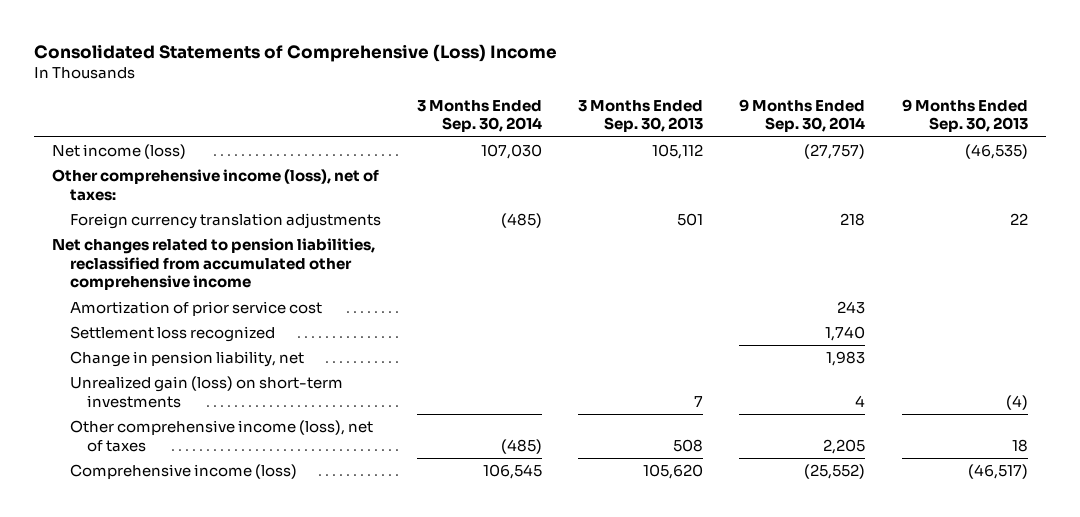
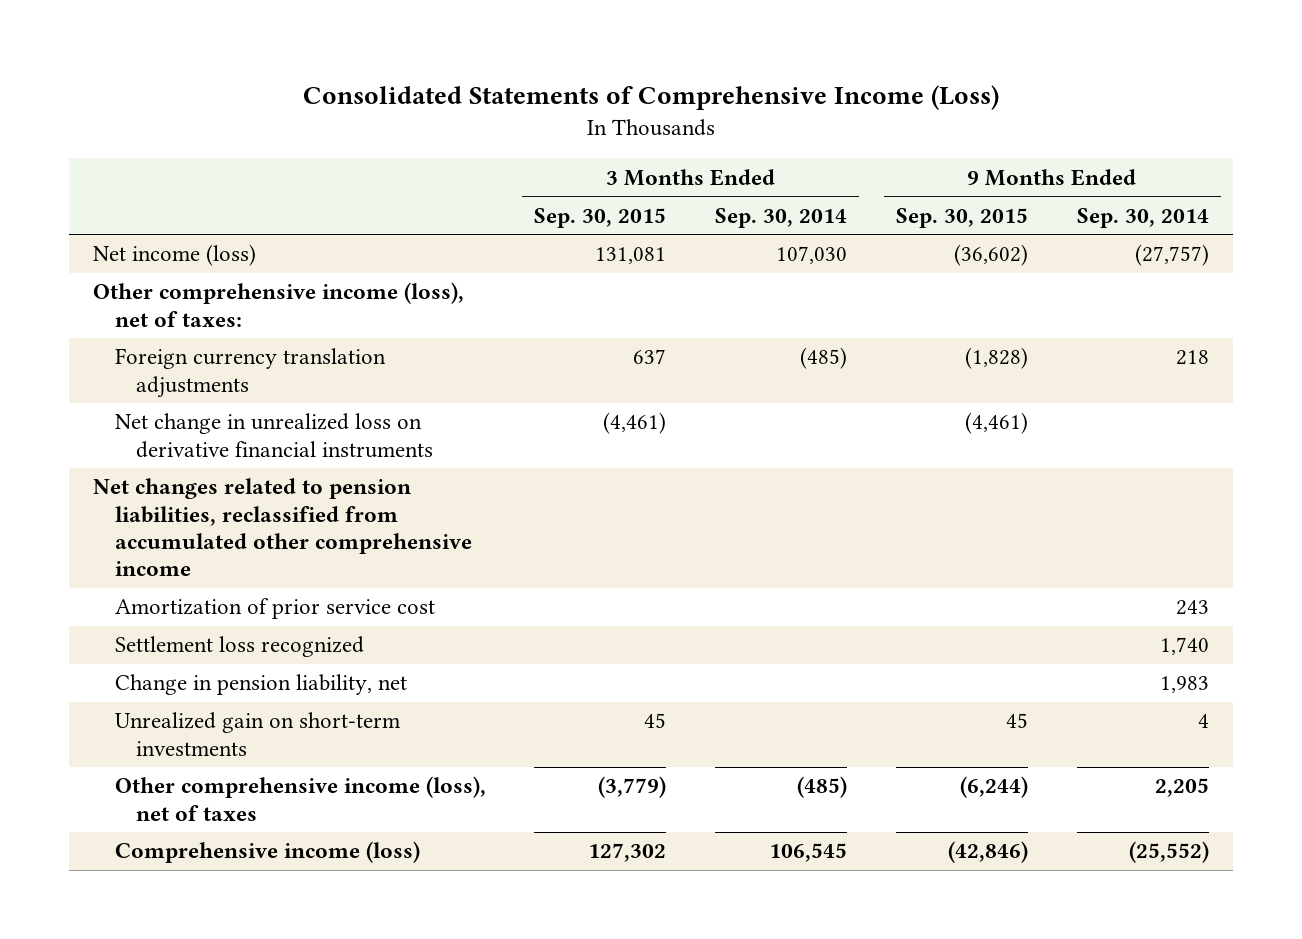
[34,43,558,62] Consolidated Statements of Comprehensive (Loss) Income -> [302,85,999,111] Consolidated Statements of Comprehensive Income (Loss)
[578,99,704,133] 3 Months Ended Sep. 30, 2013 -> none
[901,98,1028,133] 9 Months Ended Sep. 30, 2013 -> none
none -> [534,207,667,228] Sep. 30, 2015
none -> [895,207,1028,228] Sep. 30, 2015
none -> [114,413,434,458] Net change in unrealized loss on derivative financial instruments
[69,376,343,408] Unrealized gain (loss) on short-term investments -> [114,712,400,756] Unrealized gain on short-term investments

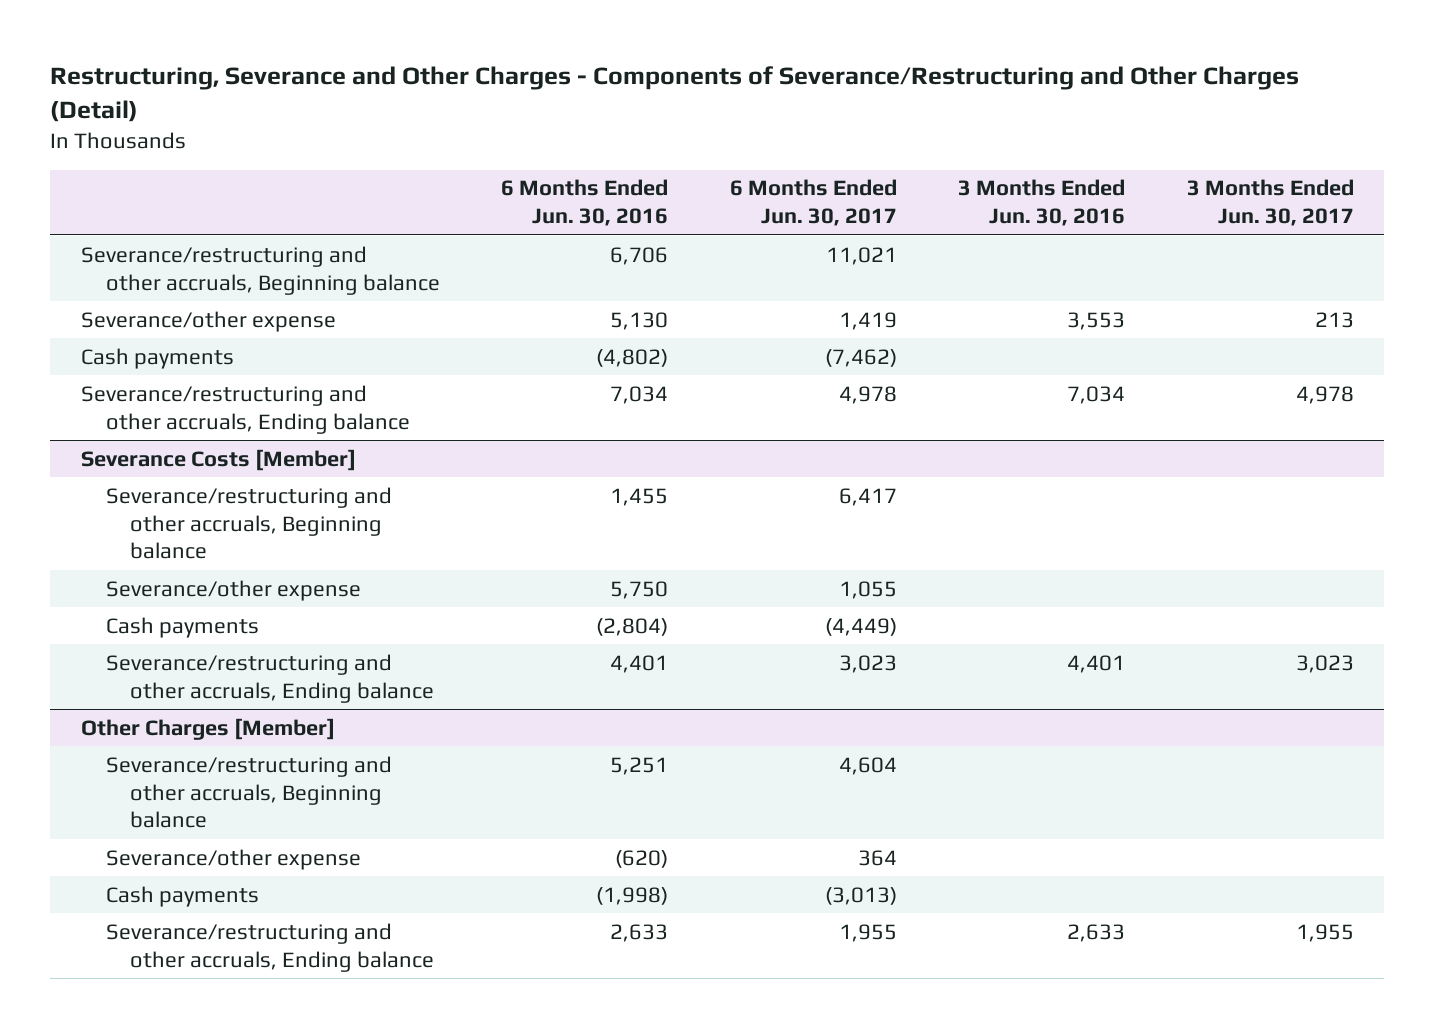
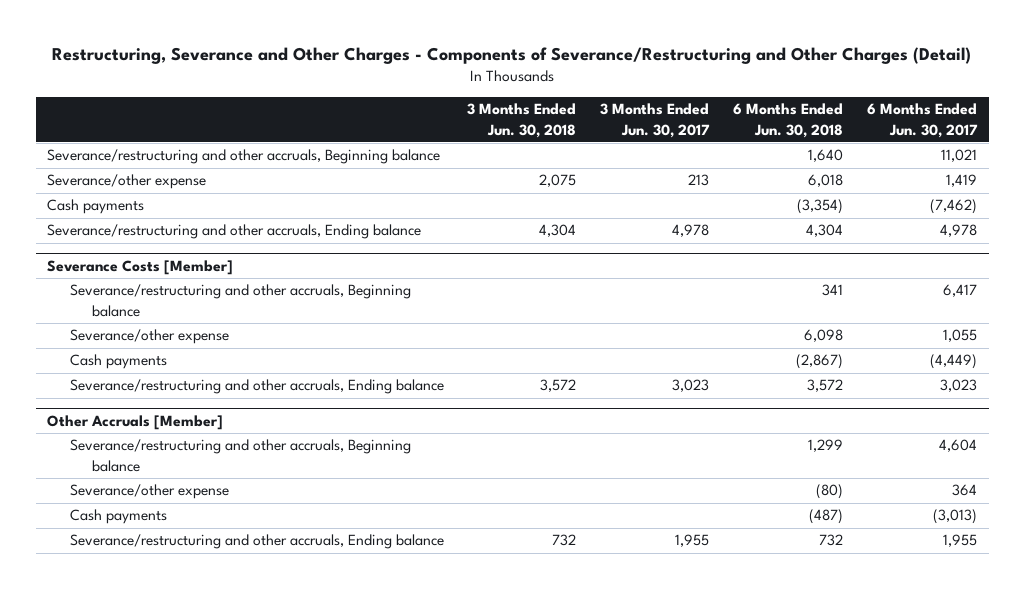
[501,179,669,227] 6 Months Ended Jun. 30, 2016 -> none
[958,179,1126,227] 3 Months Ended Jun. 30, 2016 -> none
none -> [467,103,577,138] 3 Months Ended Jun. 30, 2018
none -> [733,103,844,138] 6 Months Ended Jun. 30, 2018
[80,717,335,740] Other Charges [Member] -> [47,414,224,430] Other Accruals [Member]

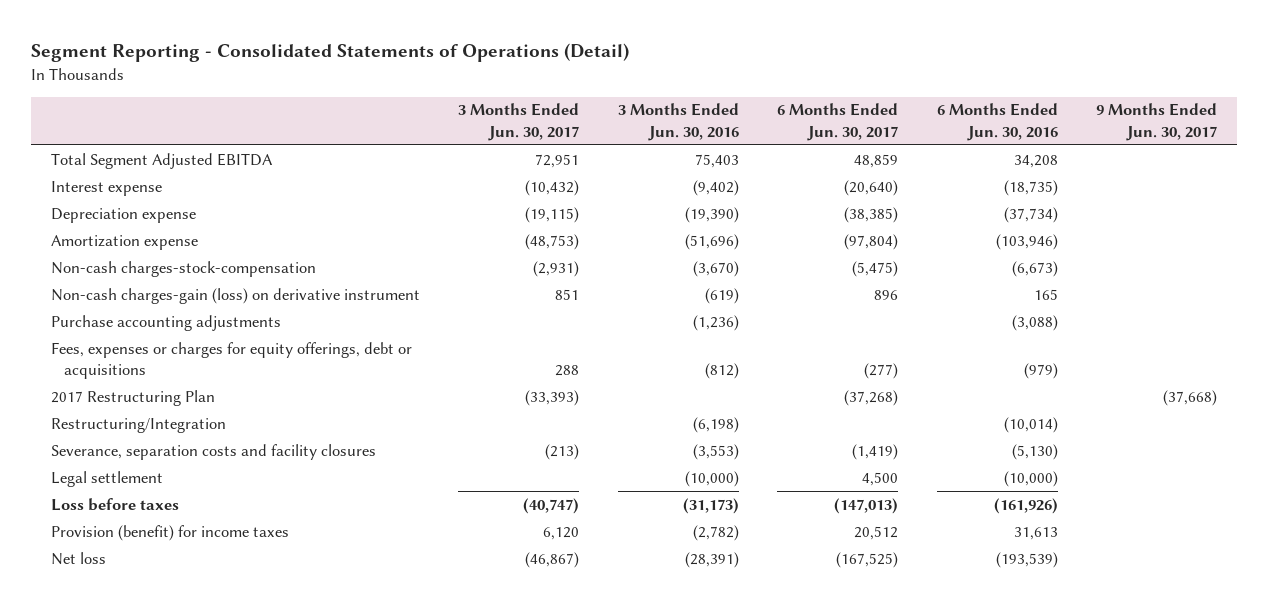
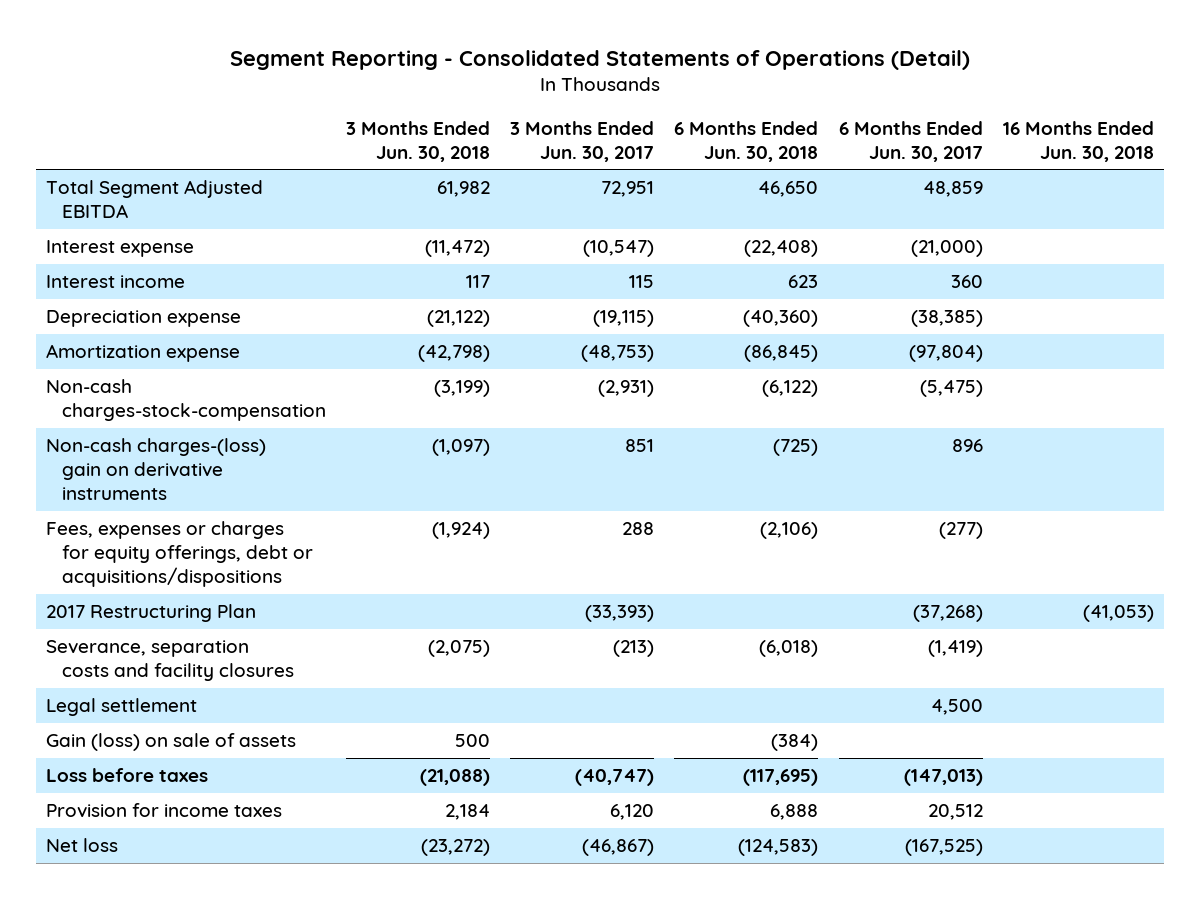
[617,103,739,141] 3 Months Ended Jun. 30, 2016 -> none
[936,103,1058,141] 6 Months Ended Jun. 30, 2016 -> none
[1096,103,1218,141] 9 Months Ended Jun. 30, 2017 -> none
none -> [345,120,490,162] 3 Months Ended Jun. 30, 2018
none -> [674,120,819,162] 6 Months Ended Jun. 30, 2018
none -> [1002,120,1154,162] 16 Months Ended Jun. 30, 2018
[525,179,580,196] (10,432) -> [583,240,655,258] (10,547)
[844,179,899,196] (20,640) -> [910,240,983,258] (21,000)
none -> [45,275,185,289] Interest income
[50,314,281,331] Purchase accounting adjustments -> none
[50,287,420,304] Non-cash charges-gain (loss) on derivative instrument -> [45,438,266,501] Non-cash charges-(loss) gain on derivative instruments
[50,341,412,380] Fees, expenses or charges for equity offerings, debt or acquisitions -> [45,521,313,588] Fees, expenses or charges for equity offerings, debt or acquisitions/dispositions
[50,417,226,433] Restructuring/Integration -> none
none -> [45,733,296,752] Gain (loss) on sale of assets
[50,524,289,541] Provision (benefit) for income taxes -> [45,803,282,819] Provision for income taxes

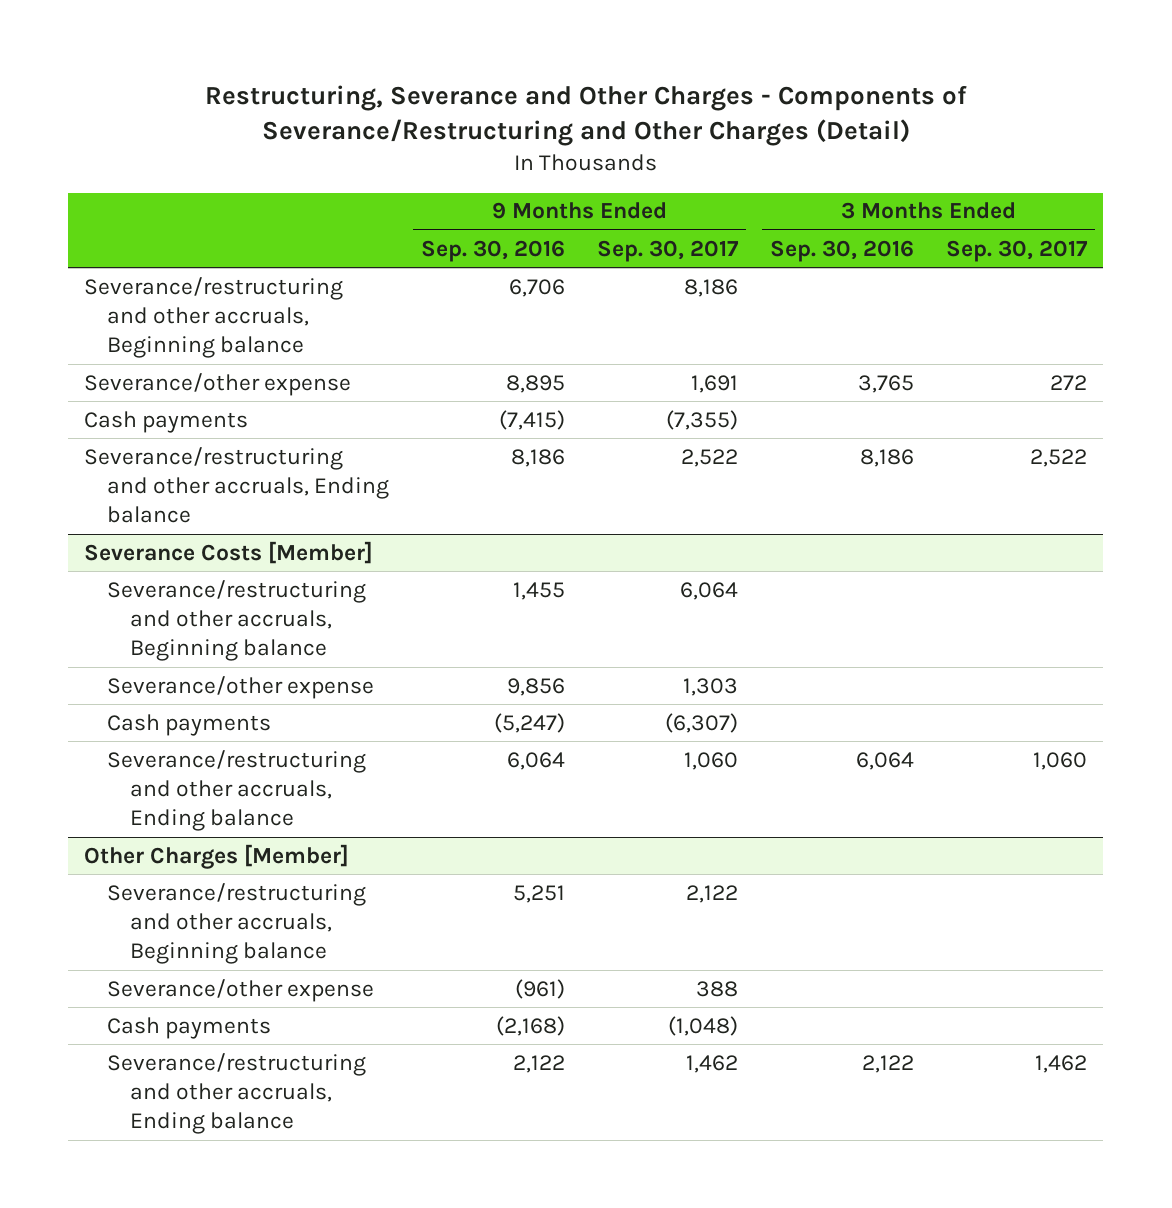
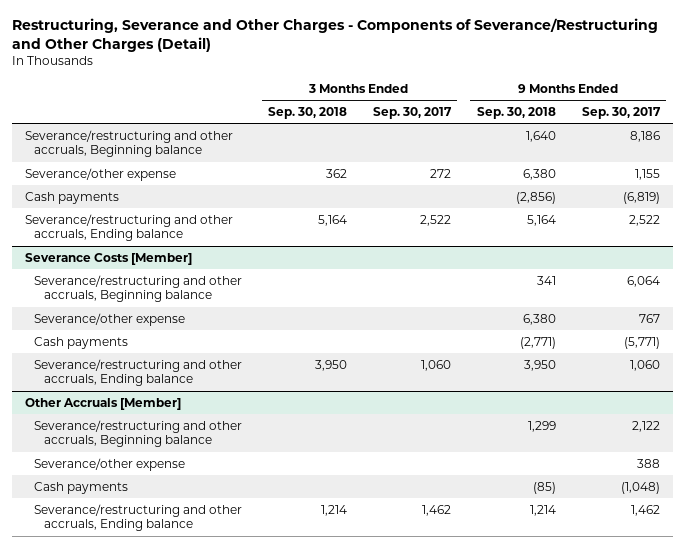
[421,239,566,262] Sep. 30, 2016 -> none
[770,239,915,262] Sep. 30, 2016 -> none
none -> [268,107,348,120] Sep. 30, 2018
none -> [476,107,556,120] Sep. 30, 2018
[691,374,739,393] 1,691 -> [634,168,660,180] 1,155
[666,409,739,430] (7,355) -> [622,191,660,204] (6,819)
[683,677,739,696] 1,303 -> [638,313,660,323] 767
[665,712,739,733] (6,307) -> [623,336,660,349] (5,771)
[84,843,350,869] Other Charges [Member] -> [24,397,181,410] Other Accruals [Member]

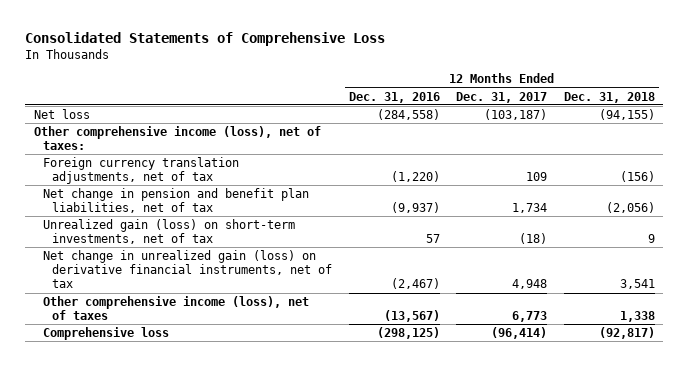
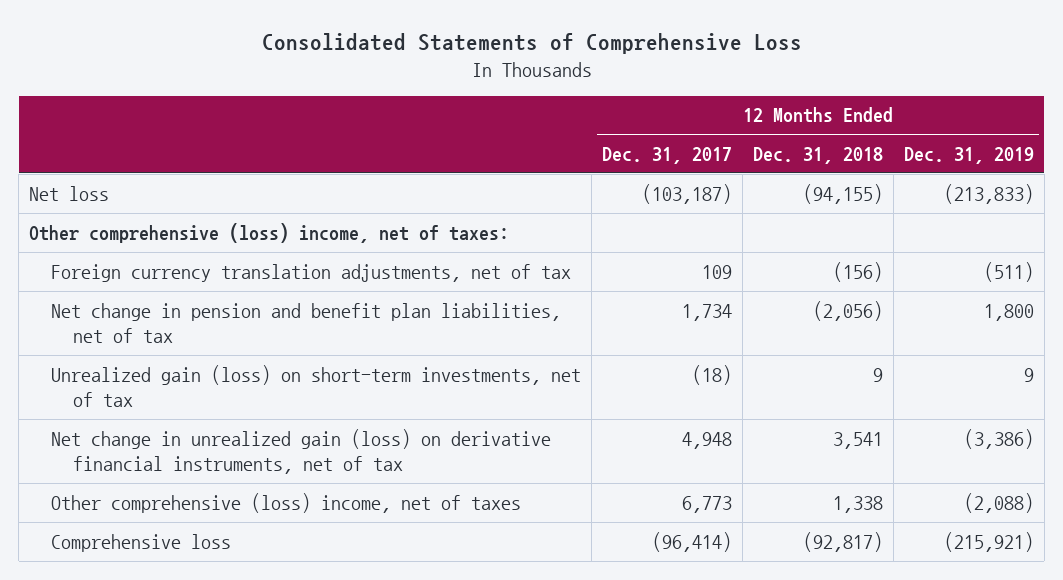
[348,91,440,103] Dec. 31, 2016 -> none
none -> [903,146,1034,164] Dec. 31, 2019
[33,125,321,151] Other comprehensive income (loss), net of taxes: -> [29,222,510,243] Other comprehensive (loss) income, net of taxes:
[42,295,309,321] Other comprehensive income (loss), net of taxes -> [51,492,522,513] Other comprehensive (loss) income, net of taxes

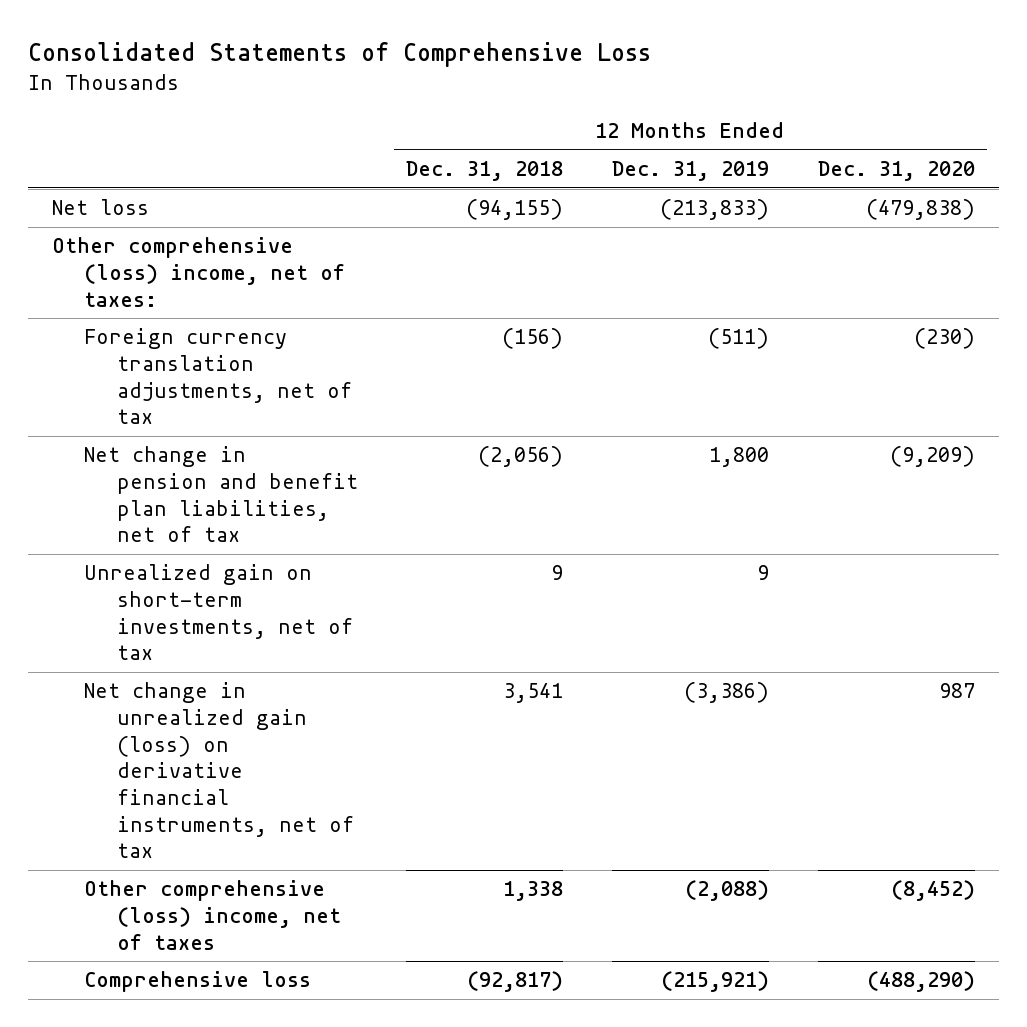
[602,146,733,164] Dec. 31, 2017 -> none
none -> [817,160,975,181] Dec. 31, 2020
[51,364,582,407] Unrealized gain (loss) on short-term investments, net of tax -> [84,564,353,661] Unrealized gain on short-term investments, net of tax

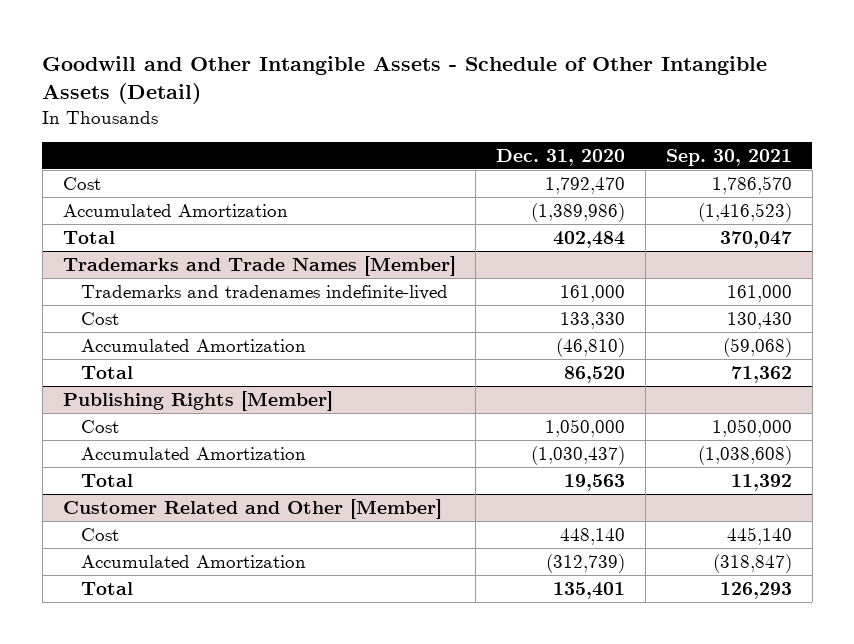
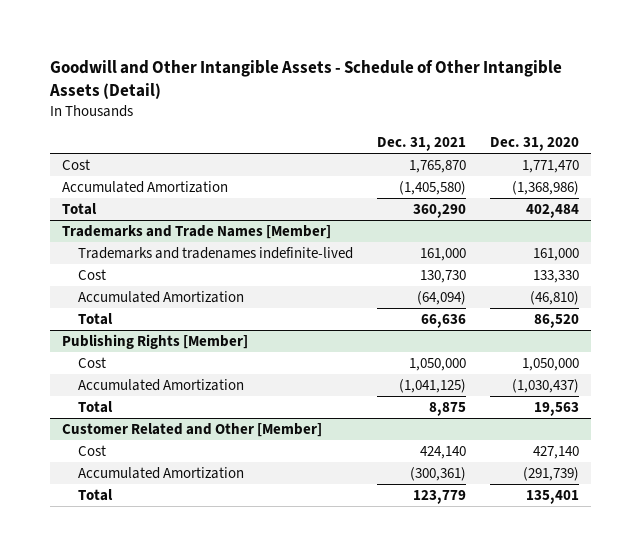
[665,148,792,166] Sep. 30, 2021 -> none
none -> [376,137,466,152] Dec. 31, 2021
[545,176,626,194] 1,792,470 -> [521,159,579,173] 1,771,470
[531,202,626,222] (1,389,986) -> [511,180,579,195] (1,368,986)
[560,527,626,545] 448,140 -> [532,445,579,459] 427,140
[546,553,626,573] (312,739) -> [522,466,579,481] (291,739)

